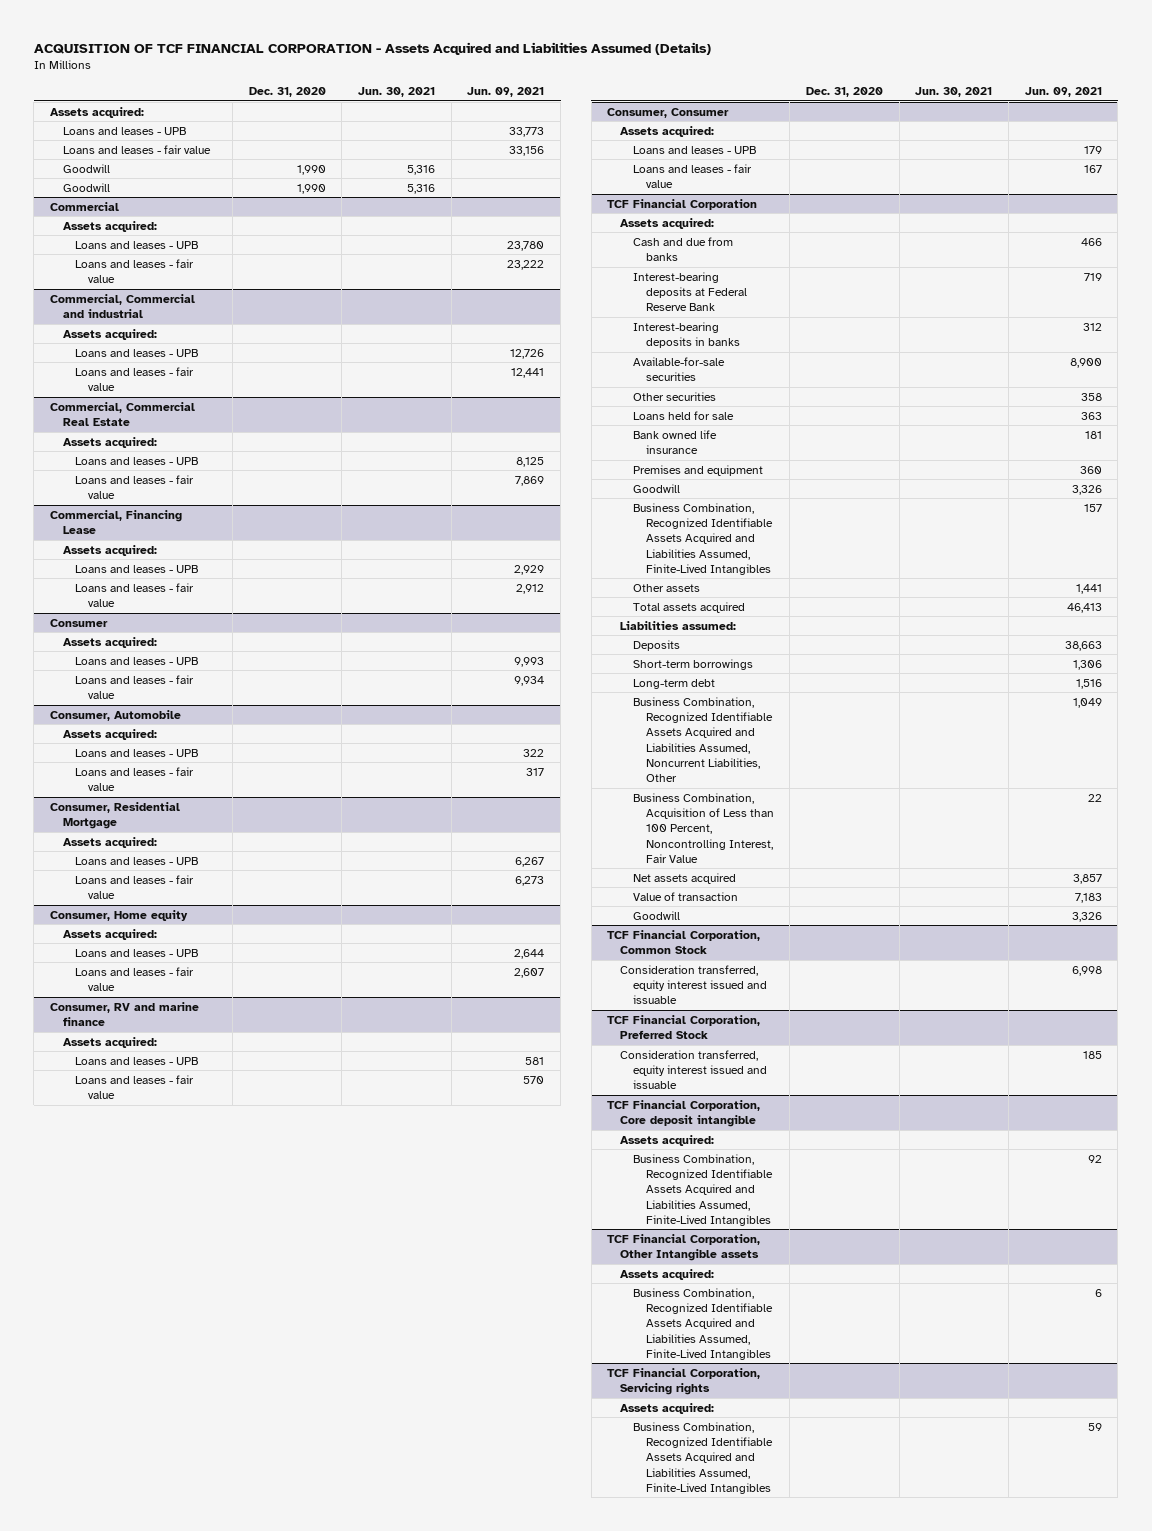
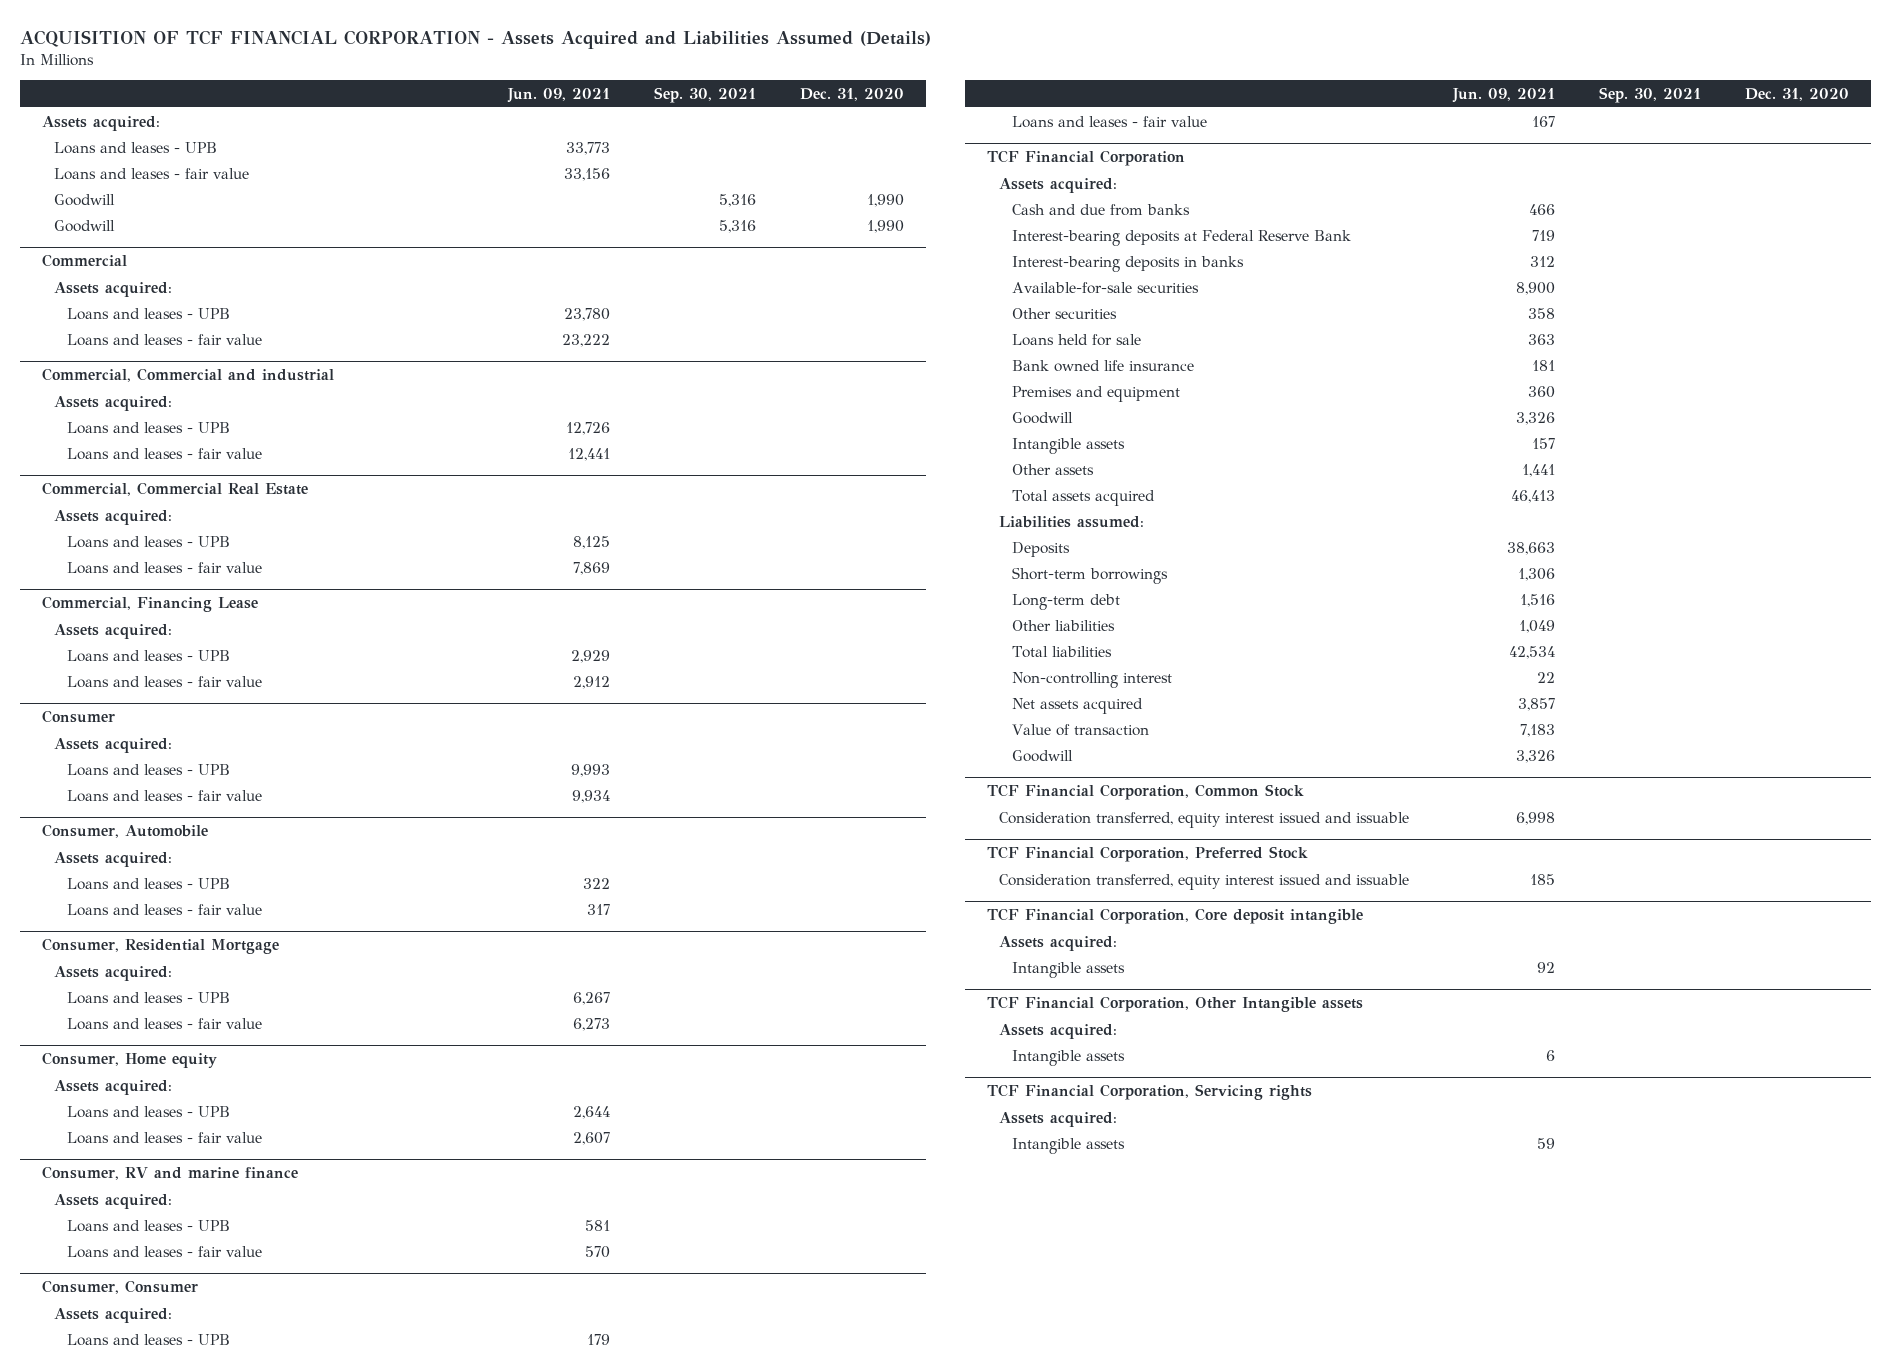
[357,87,435,98] Jun. 30, 2021 -> none
none -> [654,87,757,104] Sep. 30, 2021
[632,502,773,575] Business Combination, Recognized Identifiable Assets Acquired and Liabilities Assumed, Finite-Lived Intangibles -> [1011,437,1125,454] Intangible assets
[632,696,773,783] Business Combination, Recognized Identifiable Assets Acquired and Liabilities Assumed, Noncurrent Liabilities, Other -> [1011,619,1115,631] Other liabilities
none -> [1011,645,1112,658] Total liabilities
[632,792,774,863] Business Combination, Acquisition of Less than 100 Percent, Noncontrolling Interest, Fair Value -> [1011,671,1172,688] Non-controlling interest
[632,1153,773,1226] Business Combination, Recognized Identifiable Assets Acquired and Liabilities Assumed, Finite-Lived Intangibles -> [1011,961,1125,978] Intangible assets
[632,1287,773,1360] Business Combination, Recognized Identifiable Assets Acquired and Liabilities Assumed, Finite-Lived Intangibles -> [1011,1049,1125,1066] Intangible assets
[632,1421,773,1494] Business Combination, Recognized Identifiable Assets Acquired and Liabilities Assumed, Finite-Lived Intangibles -> [1011,1137,1125,1154] Intangible assets

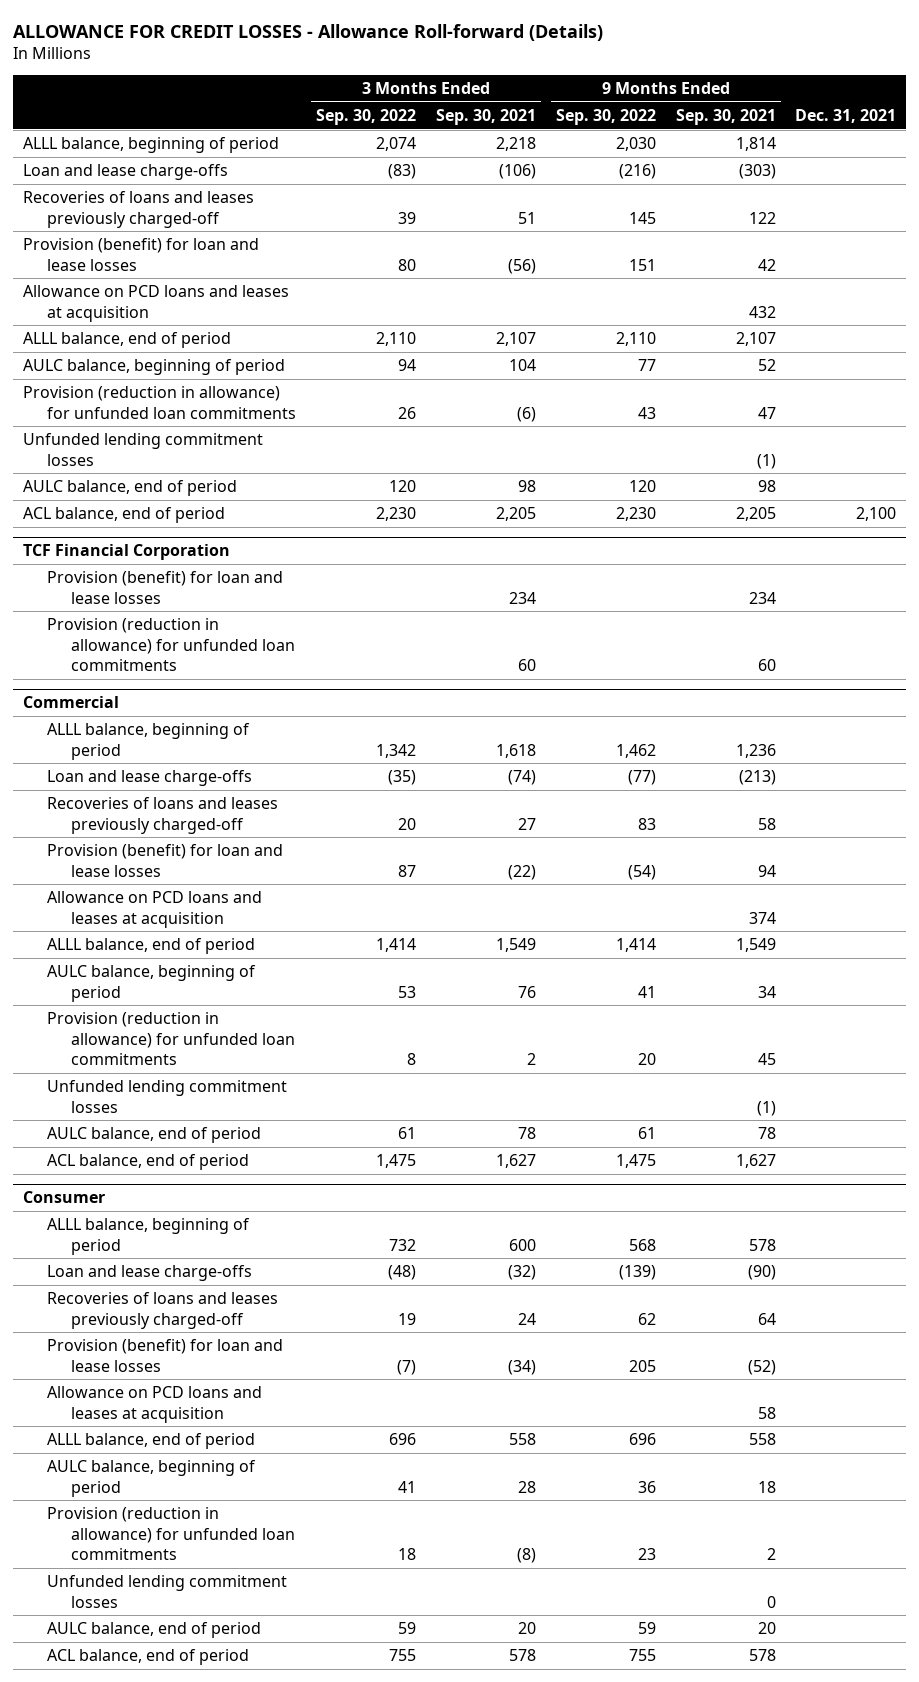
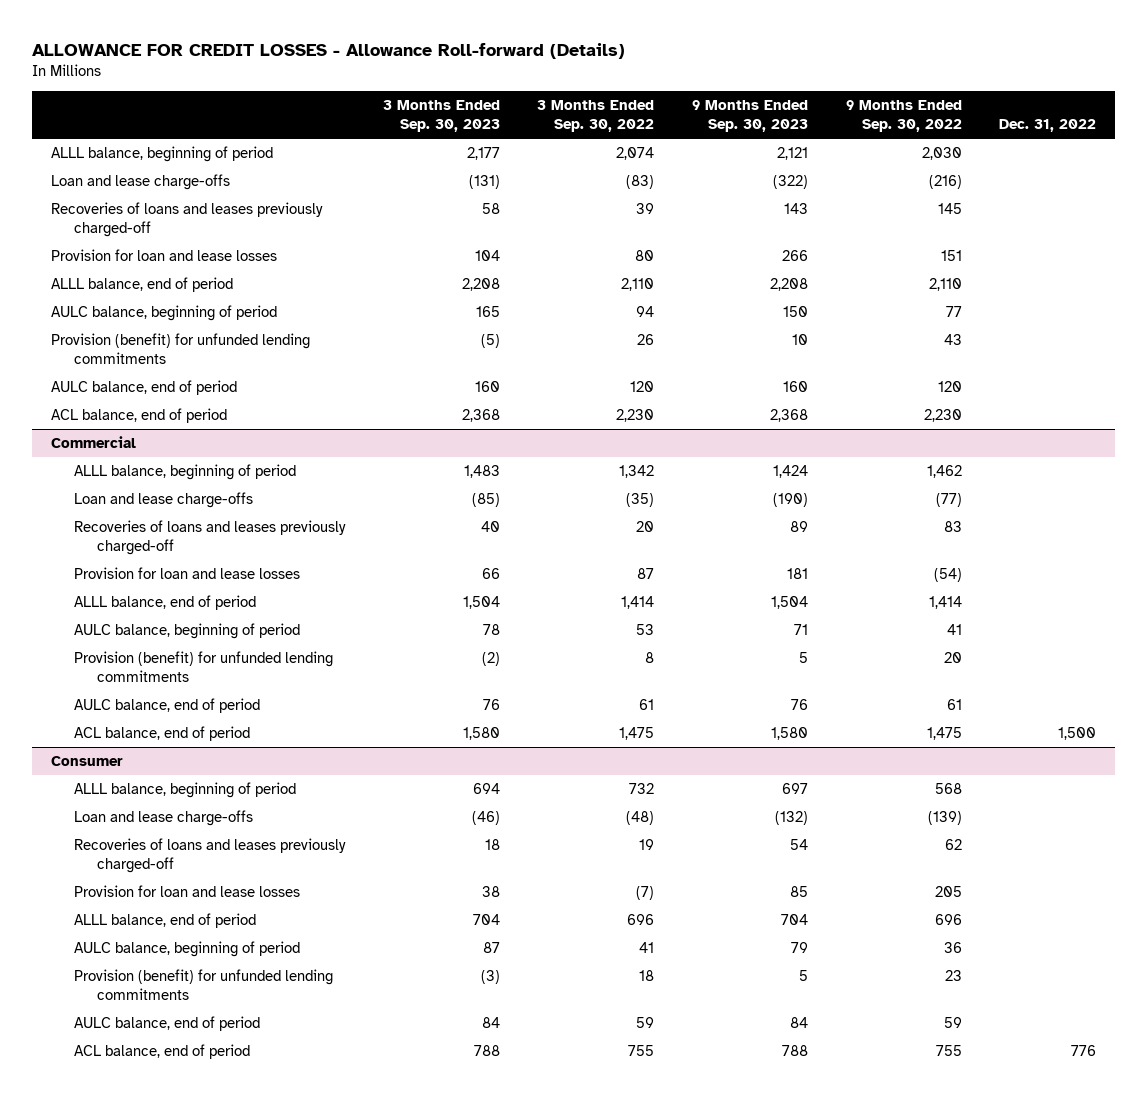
[435,108,536,125] Sep. 30, 2021 -> none
[675,108,776,125] Sep. 30, 2021 -> none
[795,108,897,123] Dec. 31, 2021 -> none
none -> [382,100,500,133] 3 Months Ended Sep. 30, 2023
none -> [691,100,808,133] 9 Months Ended Sep. 30, 2023
none -> [999,119,1097,133] Dec. 31, 2022
[22,285,289,322] Allowance on PCD loans and leases at acquisition -> none
[22,238,259,271] Provision (benefit) for loan and lease losses -> [51,249,278,262] Provision for loan and lease losses
[22,433,263,466] Unfunded lending commitment losses -> none
[22,386,297,419] Provision (reduction in allowance) for unfunded loan commitments -> [51,333,311,365] Provision (benefit) for unfunded lending commitments
[22,544,230,561] TCF Financial Corporation -> none
[47,571,284,604] Provision (benefit) for loan and lease losses -> none
[47,618,296,671] Provision (reduction in allowance) for unfunded loan commitments -> none
[47,891,263,928] Allowance on PCD loans and leases at acquisition -> none
[47,844,284,877] Provision (benefit) for loan and lease losses -> [73,567,300,580] Provision for loan and lease losses
[47,1080,288,1113] Unfunded lending commitment losses -> none
[47,1012,296,1065] Provision (reduction in allowance) for unfunded loan commitments -> [73,651,333,683] Provision (benefit) for unfunded lending commitments
[47,1386,263,1423] Allowance on PCD loans and leases at acquisition -> none
[47,1339,284,1372] Provision (benefit) for loan and lease losses -> [73,885,300,898] Provision for loan and lease losses
[47,1575,288,1608] Unfunded lending commitment losses -> none
[47,1507,296,1560] Provision (reduction in allowance) for unfunded loan commitments -> [73,969,333,1001] Provision (benefit) for unfunded lending commitments

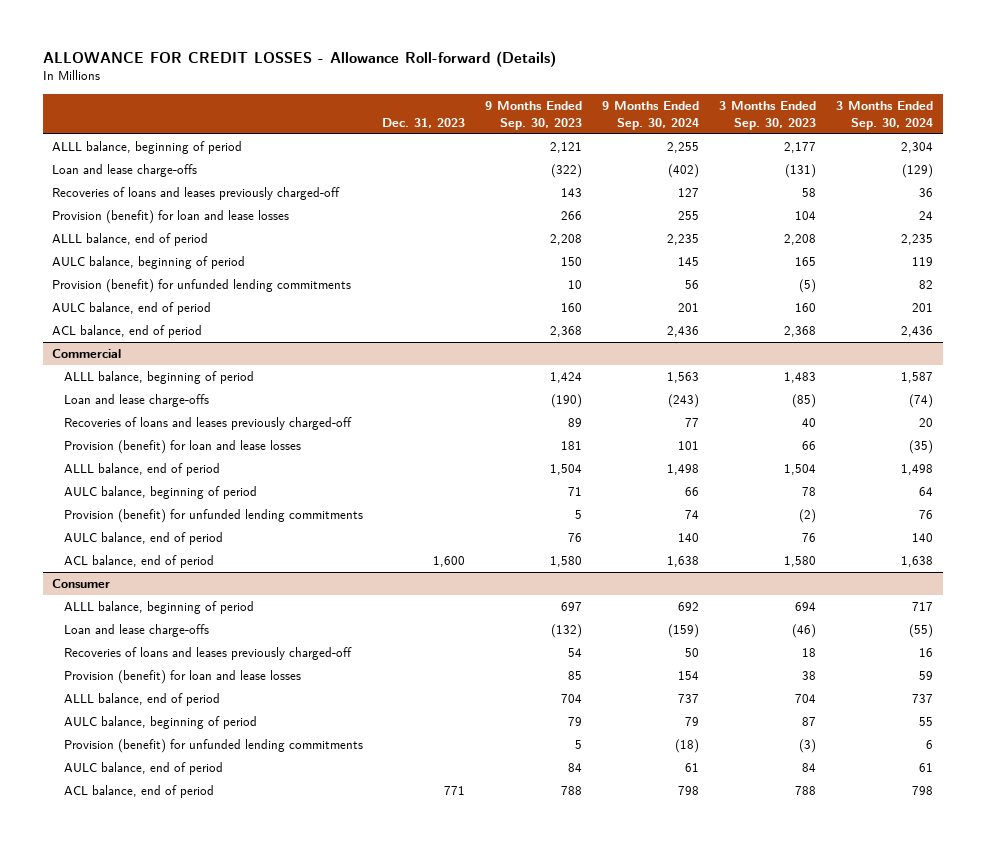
[537,100,655,133] 3 Months Ended Sep. 30, 2022 -> none
[845,100,962,133] 9 Months Ended Sep. 30, 2022 -> none
[999,119,1097,133] Dec. 31, 2022 -> none
none -> [382,117,466,128] Dec. 31, 2023
none -> [602,100,700,130] 9 Months Ended Sep. 30, 2024
none -> [836,100,934,130] 3 Months Ended Sep. 30, 2024
[51,249,278,262] Provision for loan and lease losses -> [52,210,290,225] Provision (benefit) for loan and lease losses
[73,567,300,580] Provision for loan and lease losses -> [63,440,301,455] Provision (benefit) for loan and lease losses
[73,885,300,898] Provision for loan and lease losses -> [63,670,301,685] Provision (benefit) for loan and lease losses

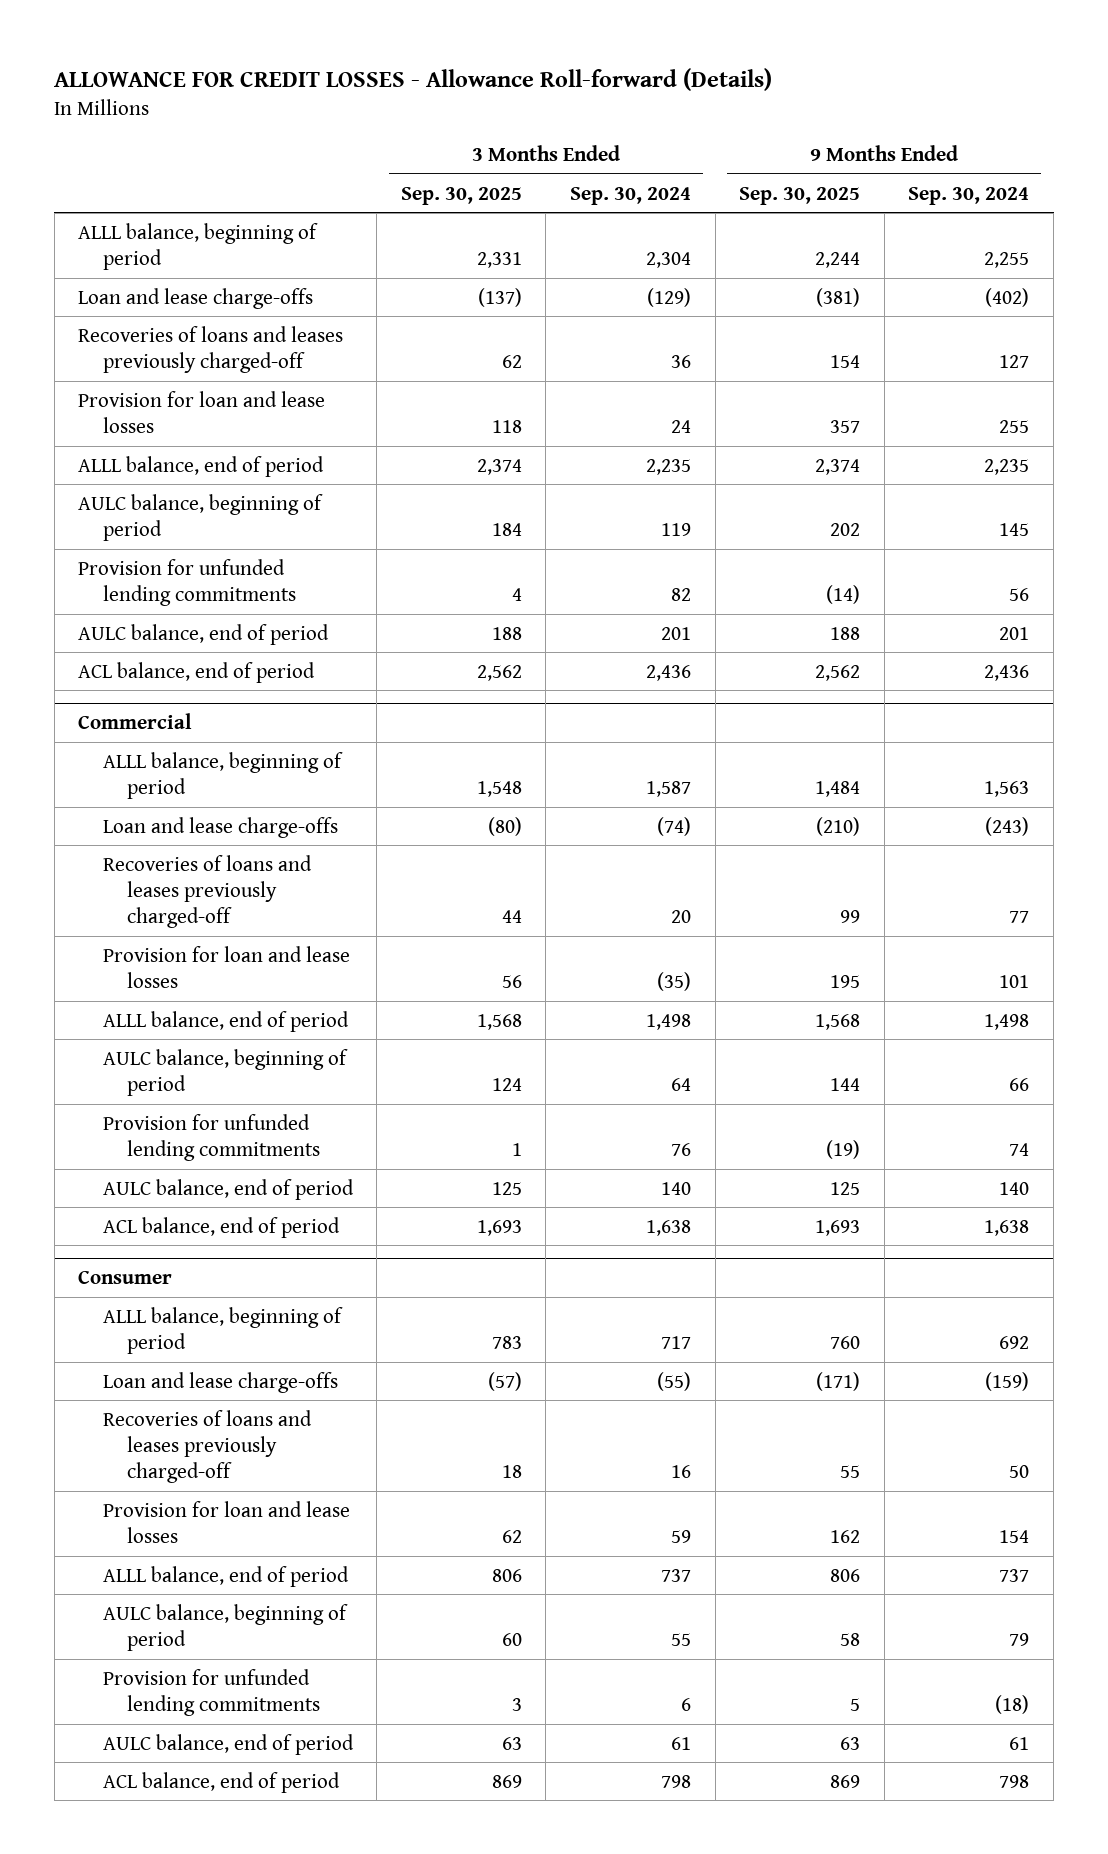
[382,117,466,128] Dec. 31, 2023 -> none
[485,100,583,130] 9 Months Ended Sep. 30, 2023 -> none
[719,100,817,130] 3 Months Ended Sep. 30, 2023 -> none
none -> [400,186,522,205] Sep. 30, 2025
none -> [739,186,861,205] Sep. 30, 2025
[52,210,290,225] Provision (benefit) for loan and lease losses -> [78,390,326,433] Provision for loan and lease losses
[52,279,352,294] Provision (benefit) for unfunded lending commitments -> [78,558,296,606] Provision for unfunded lending commitments
[63,440,301,455] Provision (benefit) for loan and lease losses -> [102,945,350,988] Provision for loan and lease losses
[63,509,363,524] Provision (benefit) for unfunded lending commitments -> [102,1113,320,1161] Provision for unfunded lending commitments
[63,670,301,685] Provision (benefit) for loan and lease losses -> [102,1500,350,1543] Provision for loan and lease losses
[63,739,363,754] Provision (benefit) for unfunded lending commitments -> [102,1668,320,1716] Provision for unfunded lending commitments

